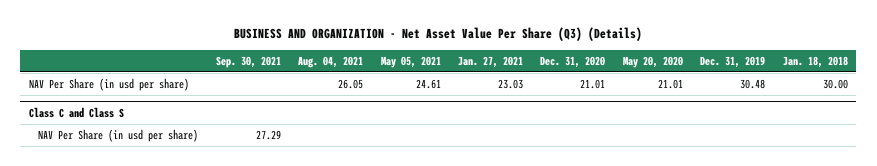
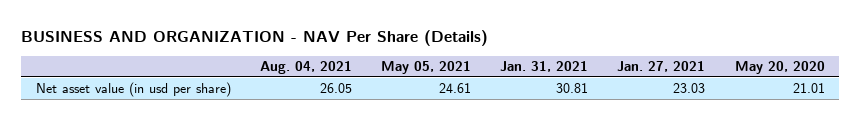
[234,27,643,42] BUSINESS AND ORGANIZATION - Net Asset Value Per Share (Q3) (Details) -> [20,30,488,47] BUSINESS AND ORGANIZATION - NAV Per Share (Details)
[215,55,281,68] Sep. 30, 2021 -> none
[540,55,606,68] Dec. 31, 2020 -> none
[700,55,766,68] Dec. 31, 2019 -> none
[782,55,848,68] Jan. 18, 2018 -> none
none -> [500,61,589,73] Jan. 31, 2021
[28,107,124,119] Class C and Class S -> none
[38,129,199,143] NAV Per Share (in usd per share) -> none
[28,78,189,92] NAV Per Share (in usd per share) -> [35,82,231,98] Net asset value (in usd per share)

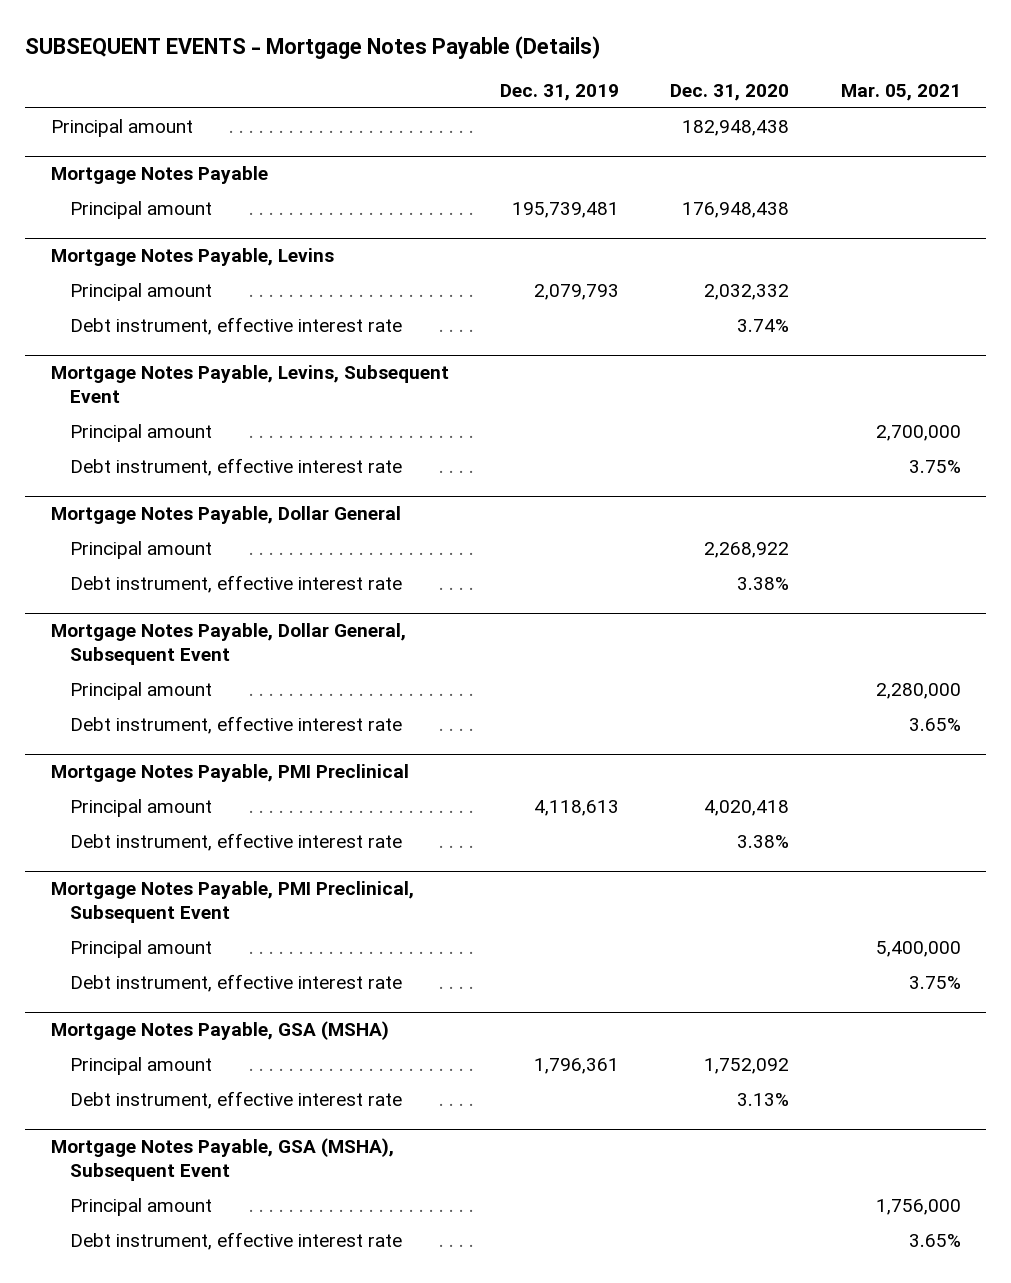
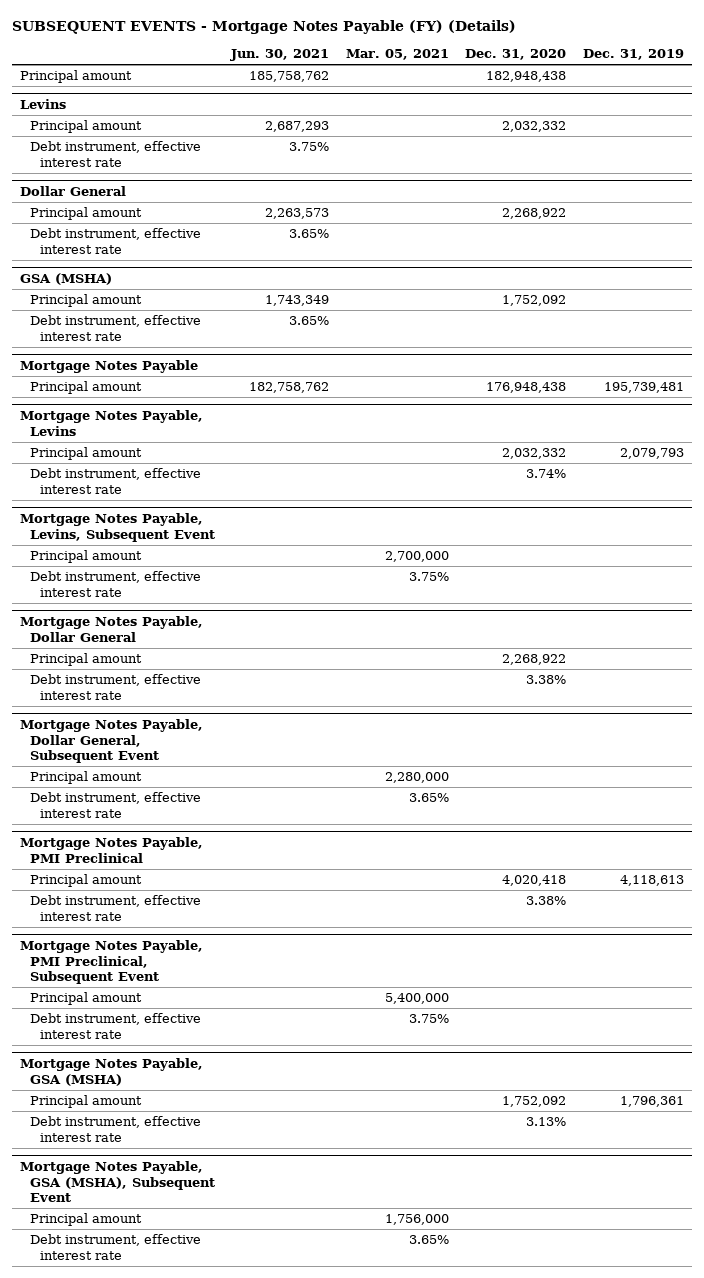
[25,36,601,60] SUBSEQUENT EVENTS - Mortgage Notes Payable (Details) -> [11,19,516,34] SUBSEQUENT EVENTS - Mortgage Notes Payable (FY) (Details)
none -> [230,49,330,62] Jun. 30, 2021
none -> [19,98,66,109] Levins
none -> [29,120,142,134] Principal amount
none -> [29,141,201,167] Debt instrument, effective interest rate
none -> [19,185,126,196] Dollar General
none -> [29,207,142,221] Principal amount
none -> [29,228,201,254] Debt instrument, effective interest rate
none -> [19,272,112,285] GSA (MSHA)
none -> [29,294,142,308] Principal amount
none -> [29,315,201,341] Debt instrument, effective interest rate

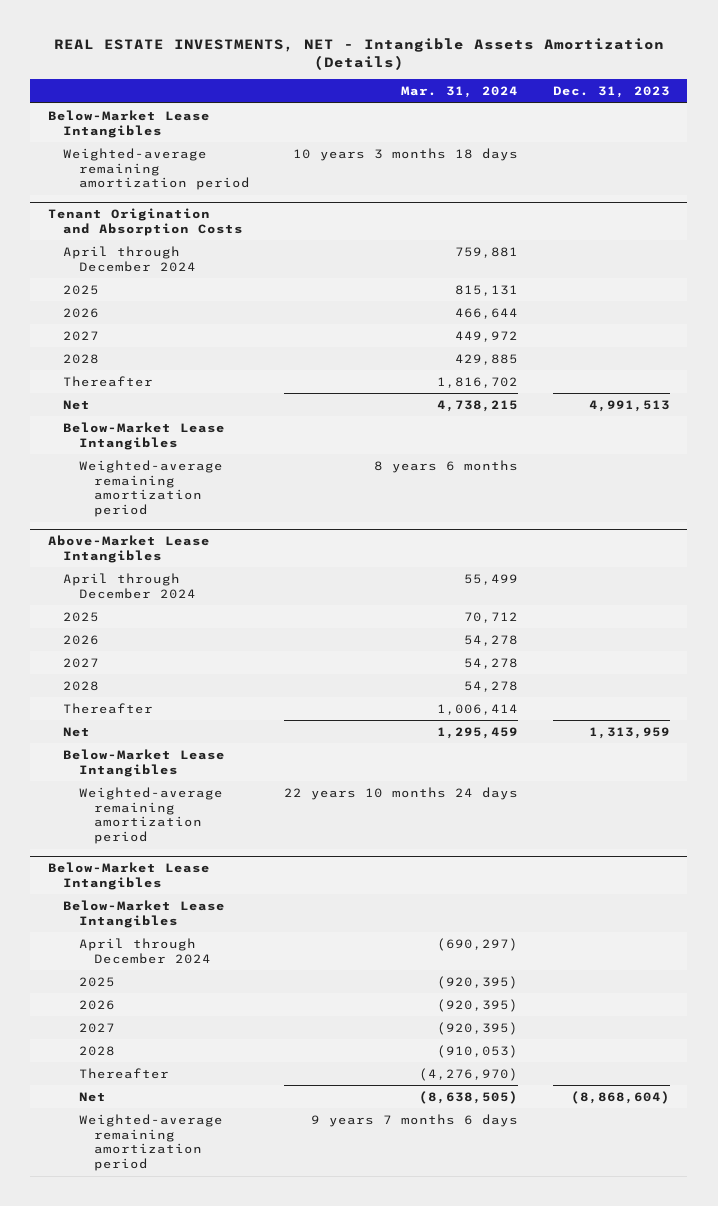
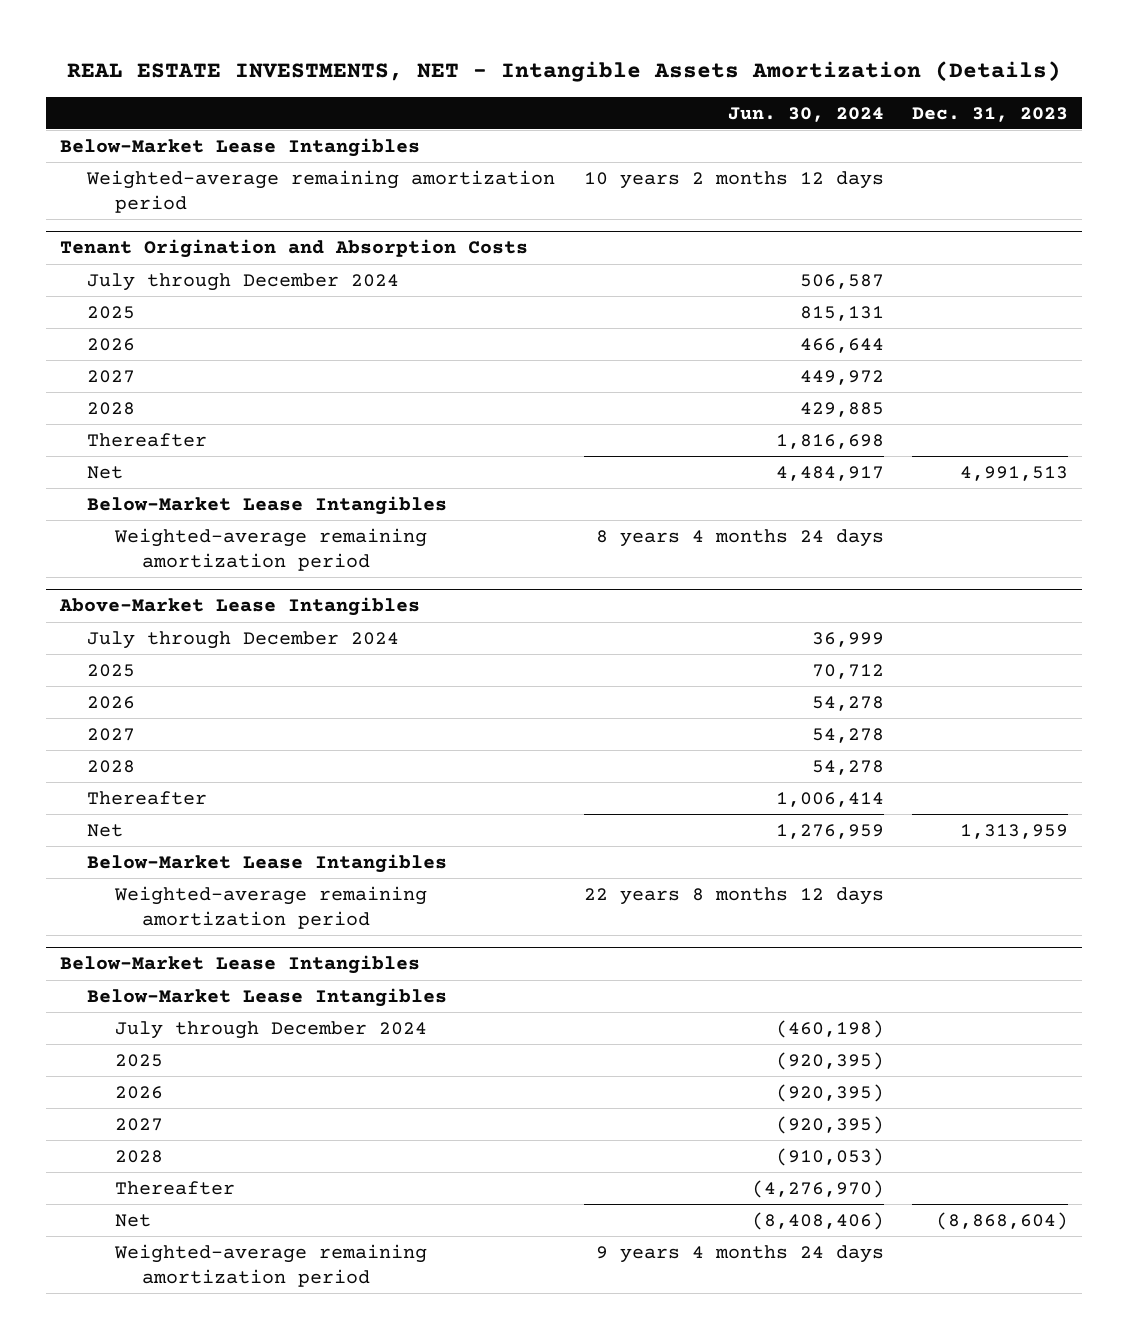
[401,86,519,99] Mar. 31, 2024 -> none
none -> [727,106,884,122] Jun. 30, 2024
[63,245,196,272] April through December 2024 -> [87,272,400,291] July through December 2024
[63,572,196,599] April through December 2024 -> [87,630,400,649] July through December 2024
[78,937,212,964] April through December 2024 -> [114,1020,427,1039] July through December 2024

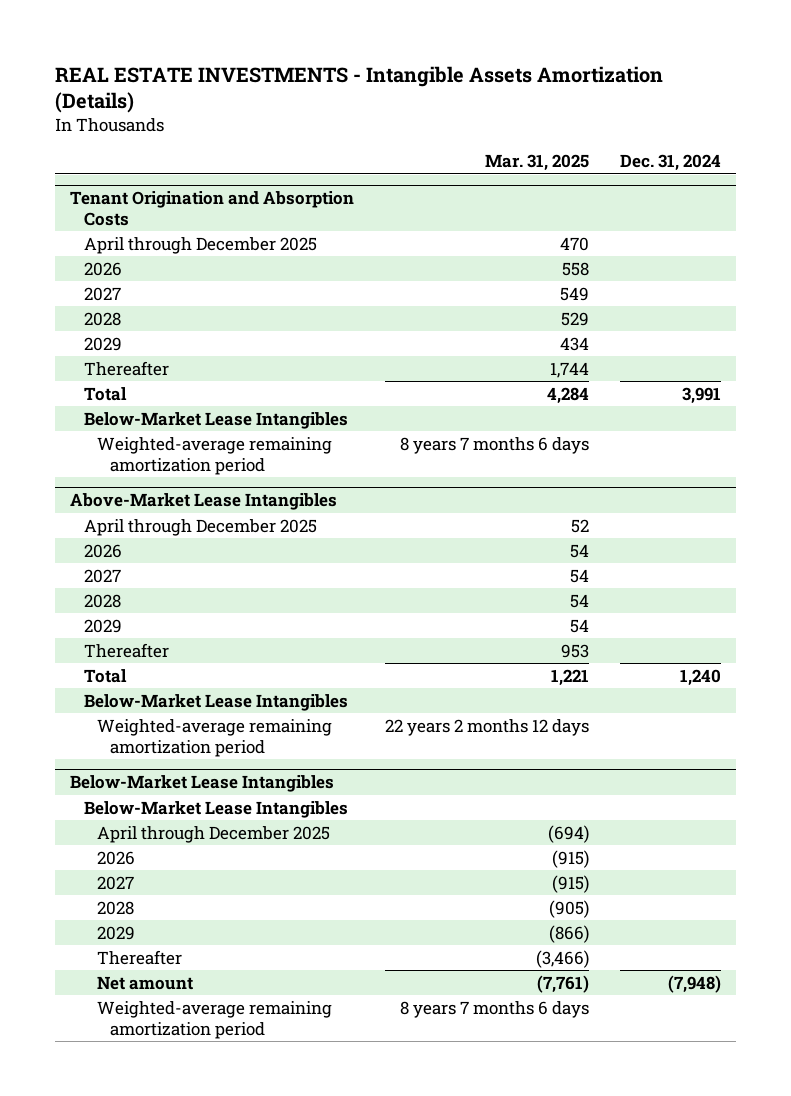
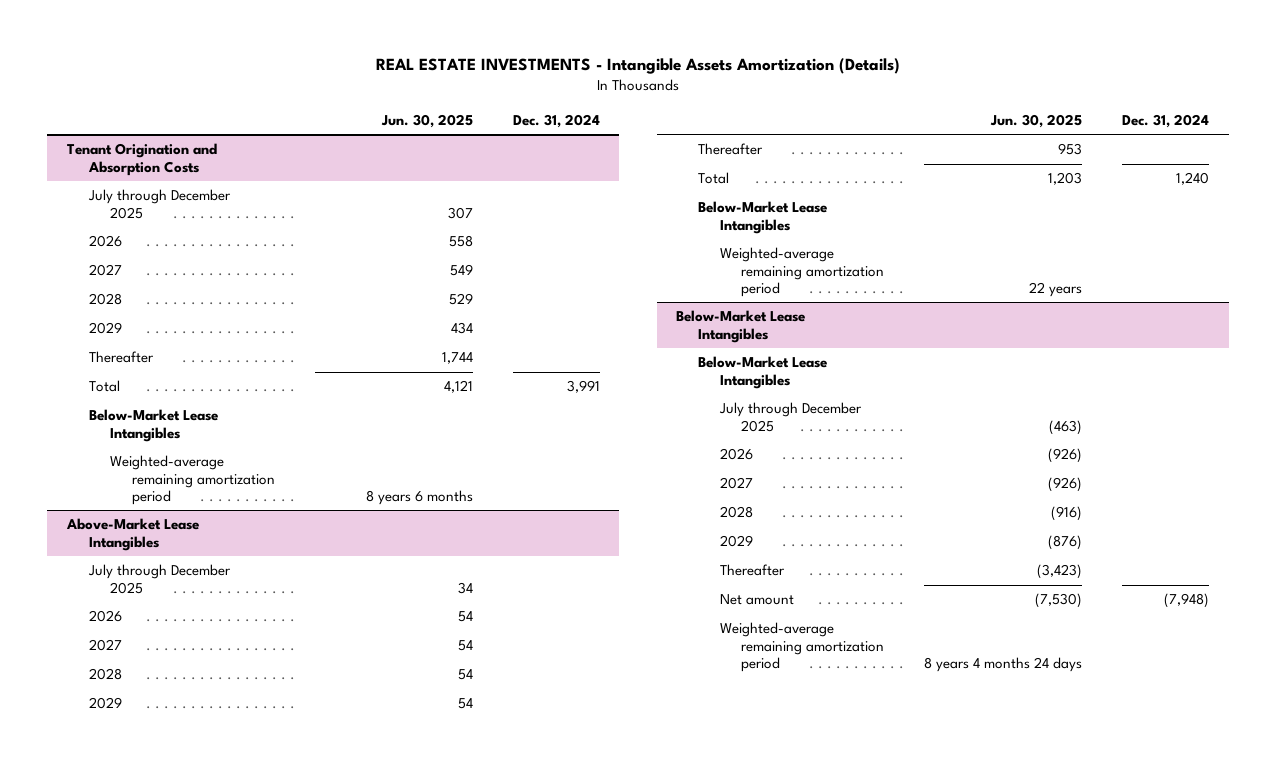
[484,154,589,172] Mar. 31, 2025 -> none
none -> [380,113,473,128] Jun. 30, 2025
[83,236,317,254] April through December 2025 -> [87,189,231,219] July through December 2025
[83,518,317,536] April through December 2025 -> [87,564,231,594] July through December 2025
[96,825,330,843] April through December 2025 -> [718,402,862,432] July through December 2025

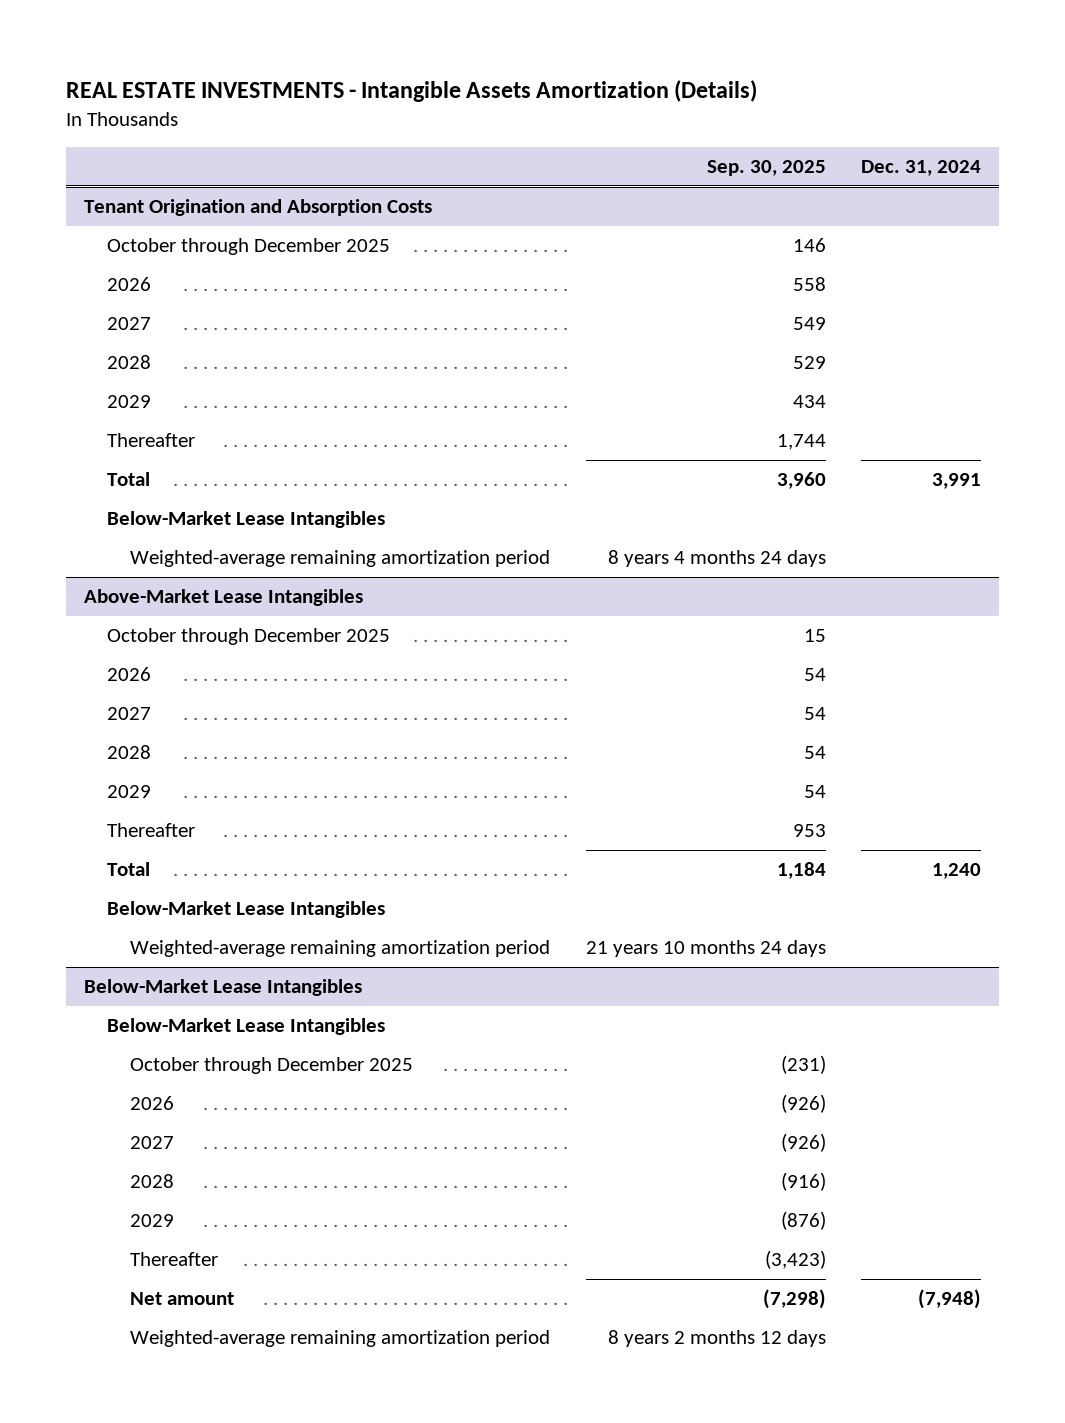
[380,113,473,128] Jun. 30, 2025 -> none
none -> [706,159,826,176] Sep. 30, 2025
[87,189,231,219] July through December 2025 -> [107,238,391,256] October through December 2025
[87,564,231,594] July through December 2025 -> [107,628,391,646] October through December 2025
[718,402,862,432] July through December 2025 -> [130,1057,414,1075] October through December 2025

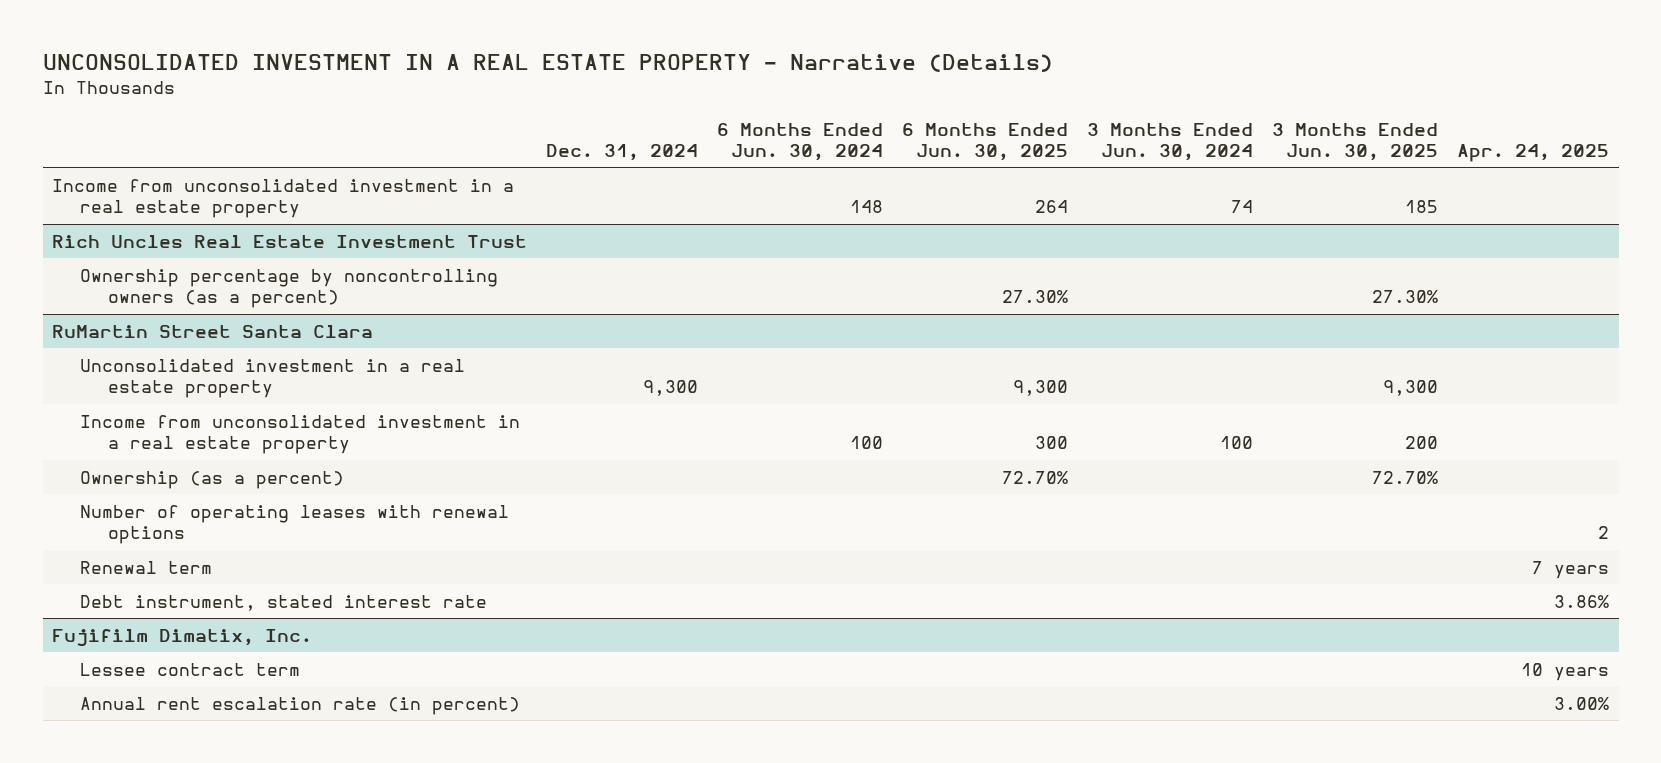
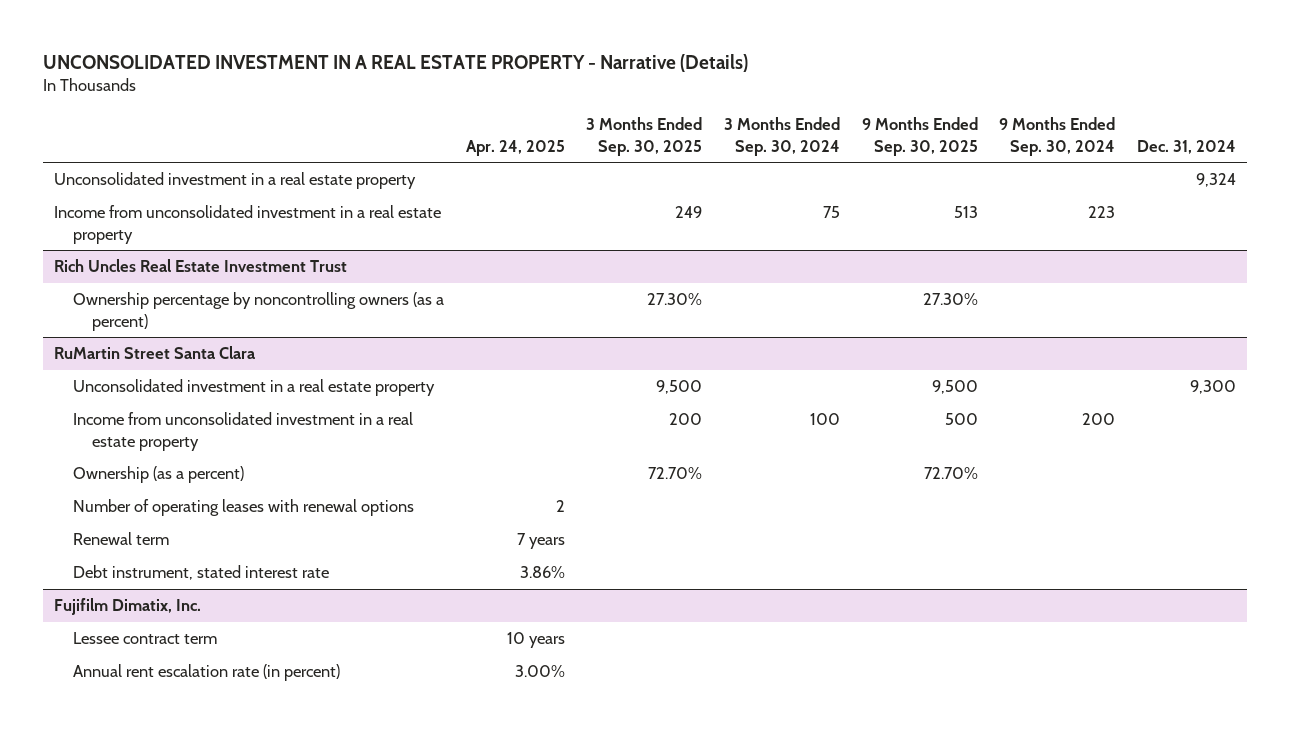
[717,122,884,161] 6 Months Ended Jun. 30, 2024 -> none
[902,122,1069,161] 6 Months Ended Jun. 30, 2025 -> none
[1087,122,1254,161] 3 Months Ended Jun. 30, 2024 -> none
[1272,122,1439,161] 3 Months Ended Jun. 30, 2025 -> none
none -> [586,117,703,156] 3 Months Ended Sep. 30, 2025
none -> [723,117,840,156] 3 Months Ended Sep. 30, 2024
none -> [861,117,978,156] 9 Months Ended Sep. 30, 2025
none -> [999,117,1116,156] 9 Months Ended Sep. 30, 2024
none -> [54,172,417,190] Unconsolidated investment in a real estate property

